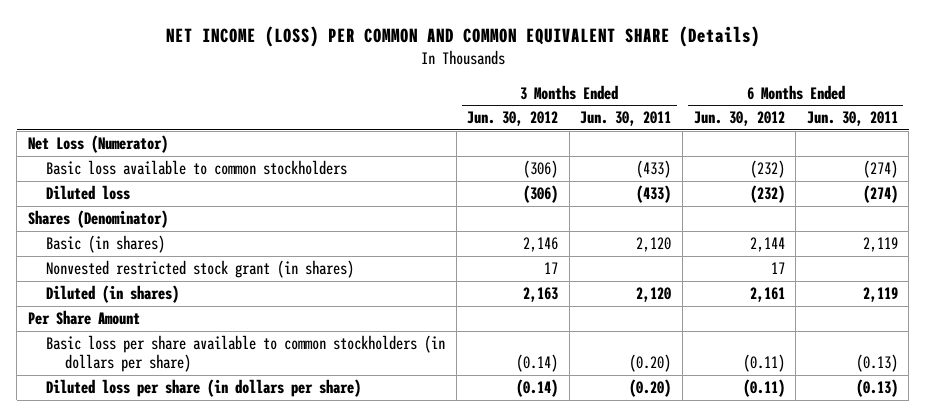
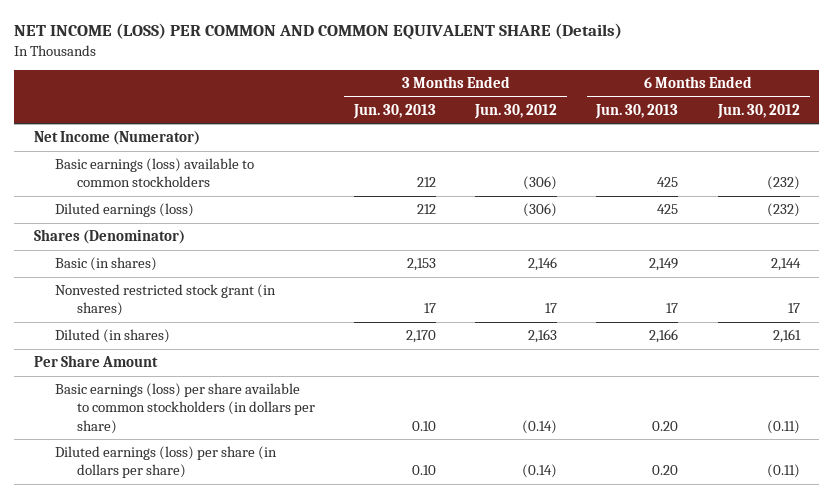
[580,111,672,127] Jun. 30, 2011 -> none
[806,111,898,127] Jun. 30, 2011 -> none
none -> [352,104,436,120] Jun. 30, 2013
none -> [595,104,679,120] Jun. 30, 2013
[27,135,168,154] Net Loss (Numerator) -> [33,131,200,146] Net Income (Numerator)
[46,160,348,176] Basic loss available to common stockholders -> [55,158,255,188] Basic earnings (loss) available to common stockholders
[46,185,131,201] Diluted loss -> [55,203,195,218] Diluted earnings (loss)
[46,335,446,373] Basic loss per share available to common stockholders (in dollars per share) -> [55,383,315,434] Basic earnings (loss) per share available to common stockholders (in dollars per share)
[46,379,362,398] Diluted loss per share (in dollars per share) -> [55,446,278,479] Diluted earnings (loss) per share (in dollars per share)

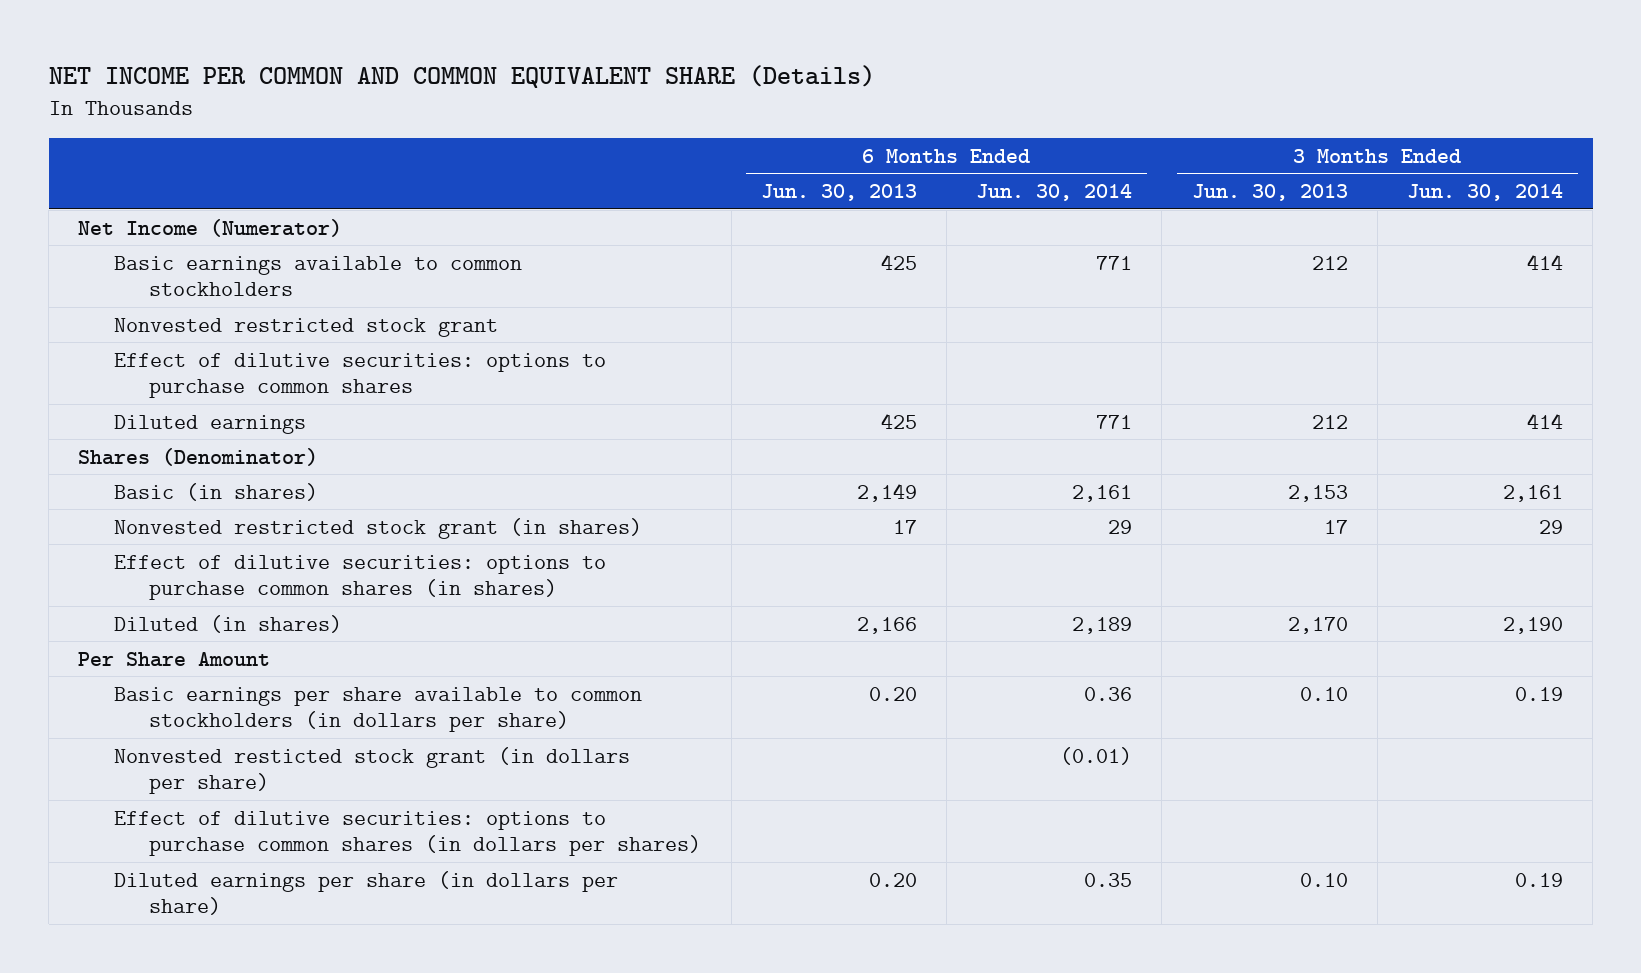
[14,23,623,41] NET INCOME (LOSS) PER COMMON AND COMMON EQUIVALENT SHARE (Details) -> [48,65,875,89] NET INCOME PER COMMON AND COMMON EQUIVALENT SHARE (Details)
[474,104,558,120] Jun. 30, 2012 -> none
[716,104,800,120] Jun. 30, 2012 -> none
none -> [976,183,1133,201] Jun. 30, 2014
none -> [1407,183,1564,201] Jun. 30, 2014
[55,158,255,188] Basic earnings (loss) available to common stockholders -> [113,255,522,297] Basic earnings available to common stockholders
none -> [113,317,498,337] Nonvested restricted stock grant
none -> [113,352,606,399] Effect of dilutive securities: options to purchase common shares
[55,203,195,218] Diluted earnings (loss) -> [113,414,306,434] Diluted earnings
none -> [113,554,606,601] Effect of dilutive securities: options to purchase common shares (in shares)
[55,383,315,434] Basic earnings (loss) per share available to common stockholders (in dollars per share) -> [113,686,642,733] Basic earnings per share available to common stockholders (in dollars per share)
none -> [113,746,630,795] Nonvested resticted stock grant (in dollars per share)
none -> [113,810,702,857] Effect of dilutive securities: options to purchase common shares (in dollars per shares)
[55,446,278,479] Diluted earnings (loss) per share (in dollars per share) -> [113,870,618,916] Diluted earnings per share (in dollars per share)

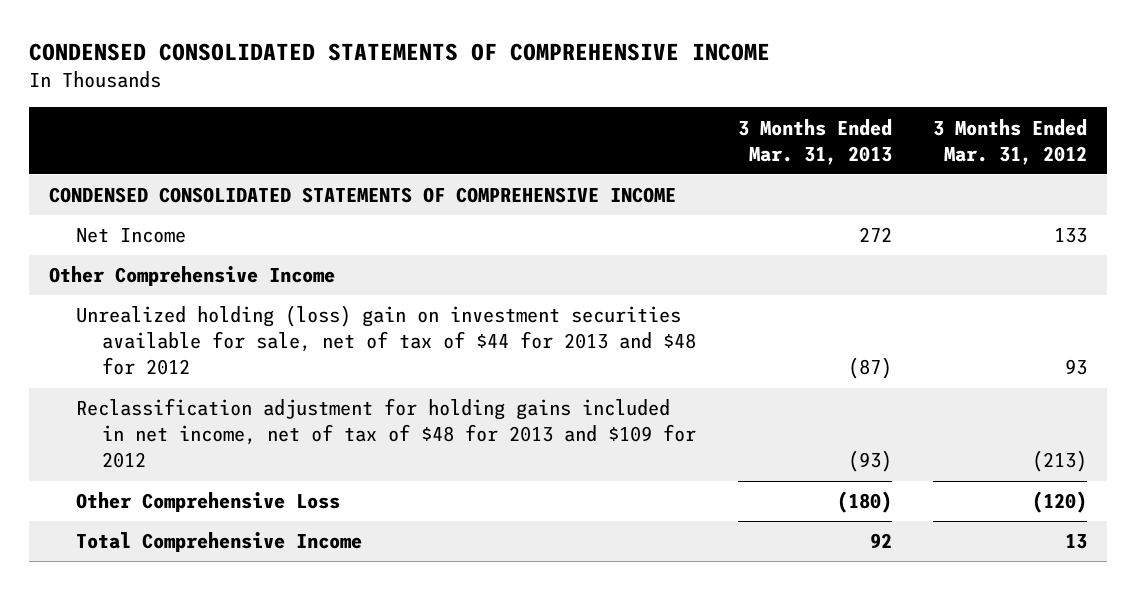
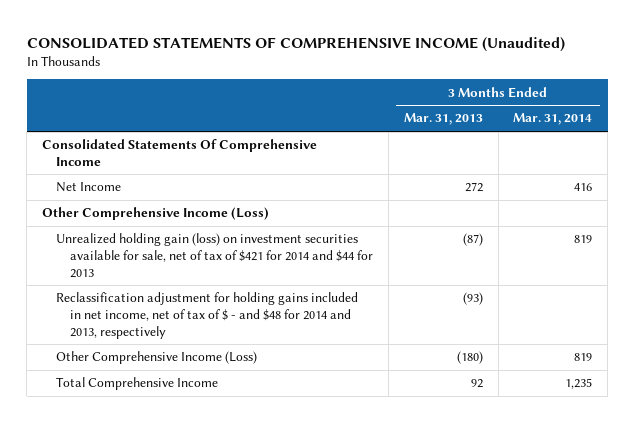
[28,43,770,62] CONDENSED CONSOLIDATED STATEMENTS OF COMPREHENSIVE INCOME -> [26,36,565,52] CONSOLIDATED STATEMENTS OF COMPREHENSIVE INCOME (Unaudited)
[932,118,1087,165] 3 Months Ended Mar. 31, 2012 -> none
none -> [513,113,593,126] Mar. 31, 2014
[49,187,677,204] CONDENSED CONSOLIDATED STATEMENTS OF COMPREHENSIVE INCOME -> [42,139,318,166] Consolidated Statements Of Comprehensive Income
[49,266,336,287] Other Comprehensive Income -> [42,207,270,221] Other Comprehensive Income (Loss)
[75,305,697,376] Unrealized holding (loss) gain on investment securities available for sale, net of tax of $44 for 2013 and $48 for 2012 -> [56,233,373,278] Unrealized holding gain (loss) on investment securities available for sale, net of tax of $421 for 2014 and $44 for 2013
[75,398,697,469] Reclassification adjustment for holding gains included in net income, net of tax of $48 for 2013 and $109 for 2012 -> [56,292,359,339] Reclassification adjustment for holding gains included in net income, net of tax of $ - and $48 for 2014 and 2013, respectively
[75,492,340,513] Other Comprehensive Loss -> [56,351,258,365] Other Comprehensive Income (Loss)

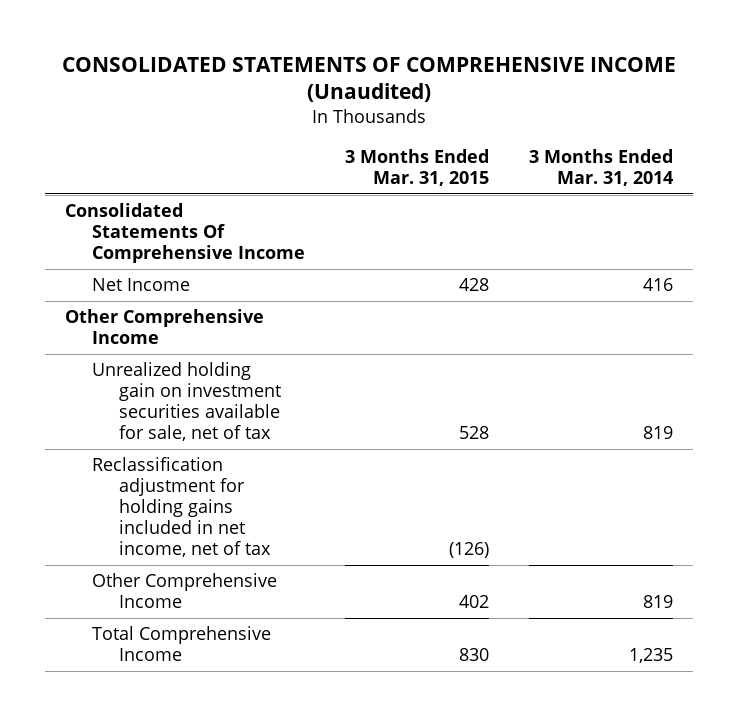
[403,113,483,126] Mar. 31, 2013 -> none
none -> [345,149,490,186] 3 Months Ended Mar. 31, 2015
[42,207,270,221] Other Comprehensive Income (Loss) -> [64,309,264,345] Other Comprehensive Income
[56,233,373,278] Unrealized holding gain (loss) on investment securities available for sale, net of tax of $421 for 2014 and $44 for 2013 -> [91,362,282,442] Unrealized holding gain on investment securities available for sale, net of tax
[56,292,359,339] Reclassification adjustment for holding gains included in net income, net of tax of $ - and $48 for 2014 and 2013, respectively -> [91,457,272,558] Reclassification adjustment for holding gains included in net income, net of tax
[56,351,258,365] Other Comprehensive Income (Loss) -> [91,573,277,609] Other Comprehensive Income

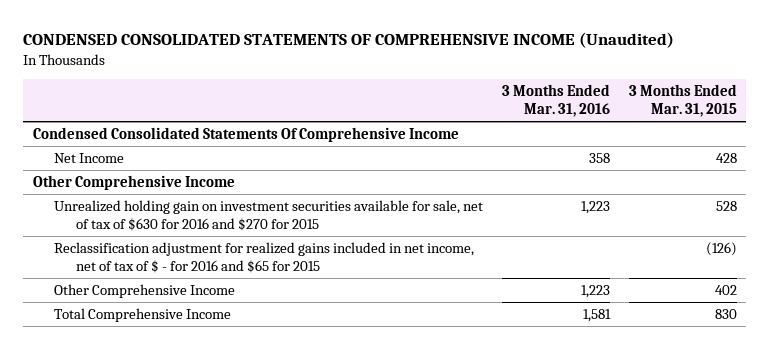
[61,56,676,103] CONSOLIDATED STATEMENTS OF COMPREHENSIVE INCOME (Unaudited) -> [23,32,675,49] CONDENSED CONSOLIDATED STATEMENTS OF COMPREHENSIVE INCOME (Unaudited)
[529,149,674,186] 3 Months Ended Mar. 31, 2014 -> none
none -> [502,83,611,117] 3 Months Ended Mar. 31, 2016
[64,203,305,264] Consolidated Statements Of Comprehensive Income -> [32,126,459,142] Condensed Consolidated Statements Of Comprehensive Income
[91,362,282,442] Unrealized holding gain on investment securities available for sale, net of tax -> [54,199,484,231] Unrealized holding gain on investment securities available for sale, net of tax of $630 for 2016 and $270 for 2015
[91,457,272,558] Reclassification adjustment for holding gains included in net income, net of tax -> [54,241,475,273] Reclassification adjustment for realized gains included in net income, net of tax of $ - for 2016 and $65 for 2015

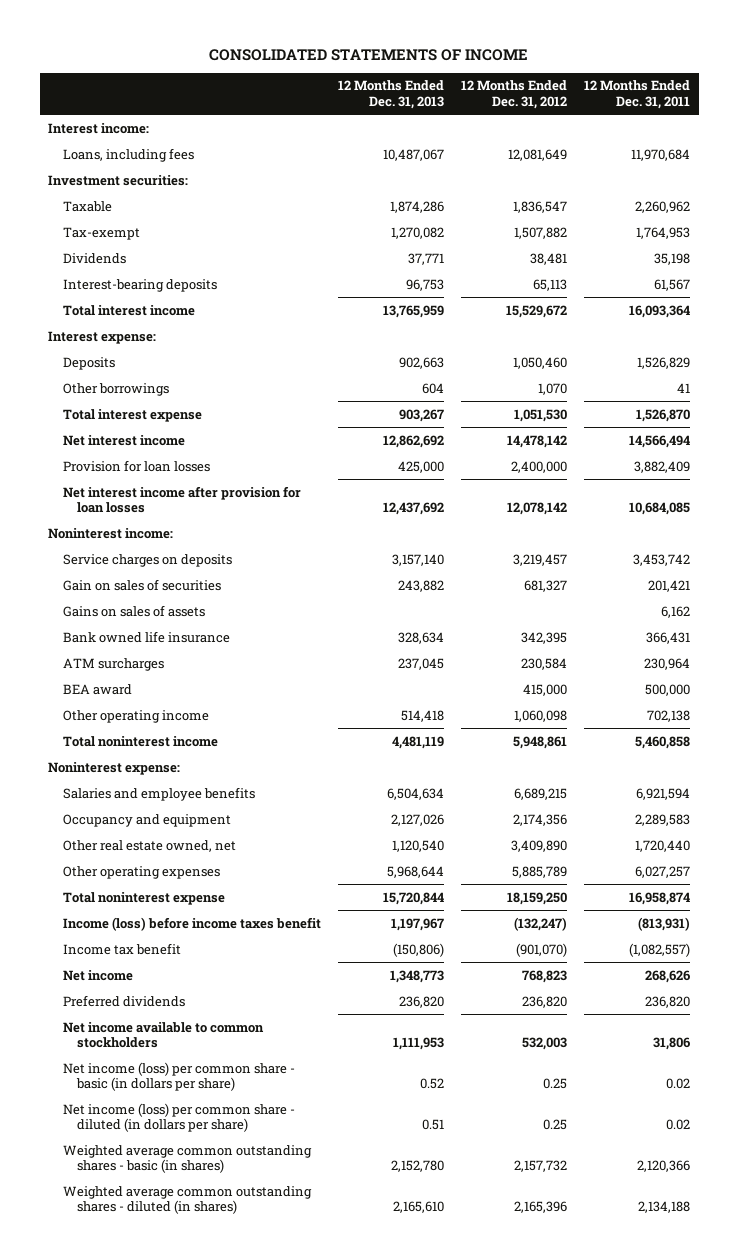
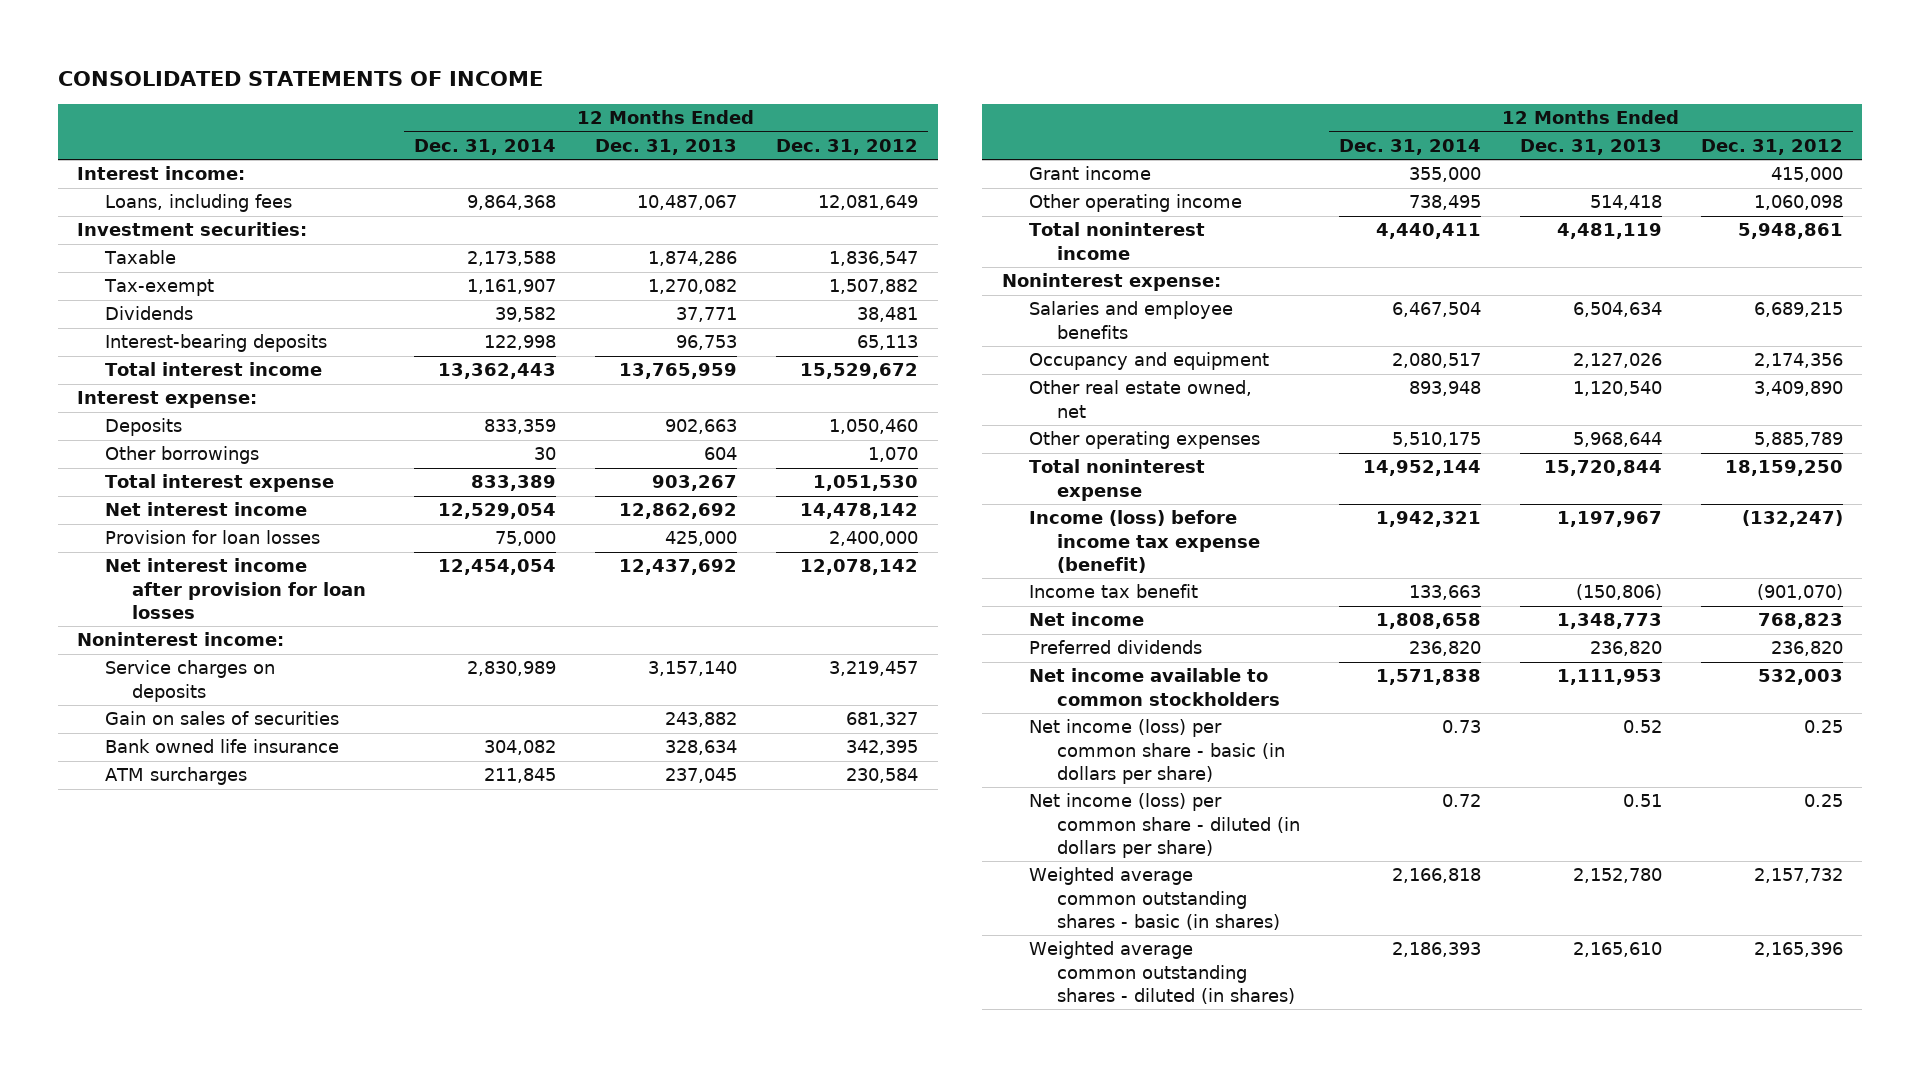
[584,80,691,110] 12 Months Ended Dec. 31, 2011 -> none
none -> [414,138,557,155] Dec. 31, 2014
[62,604,205,617] Gains on sales of assets -> none
[62,683,132,695] BEA award -> [1029,166,1152,181] Grant income
[62,916,321,931] Income (loss) before income taxes benefit -> [1029,510,1260,573] Income (loss) before income tax expense (benefit)

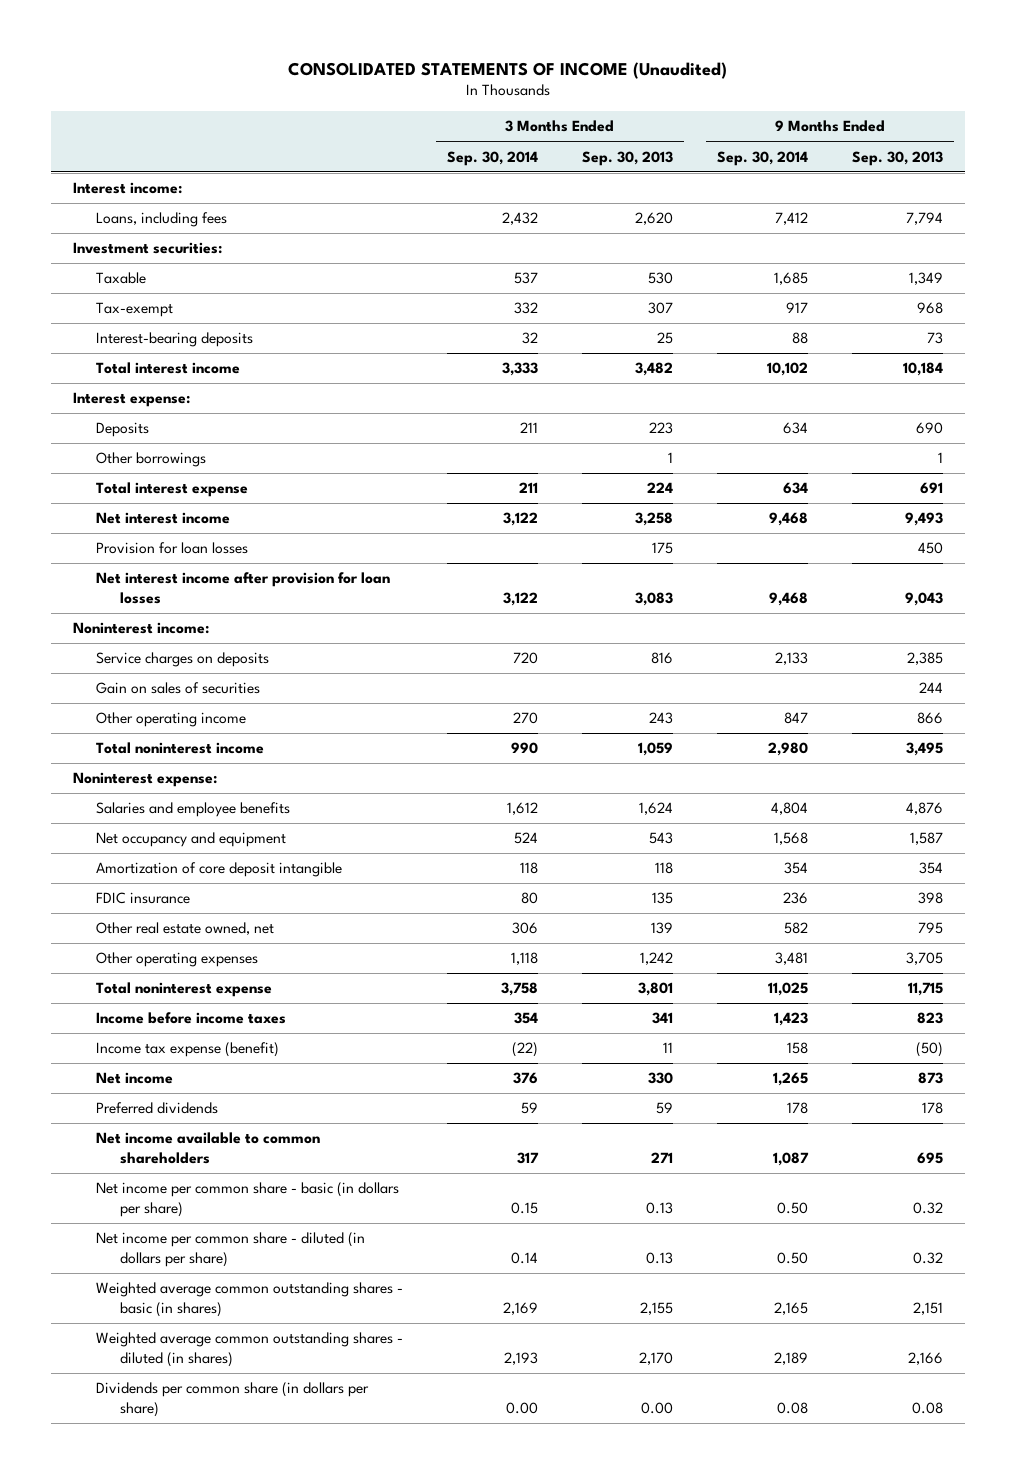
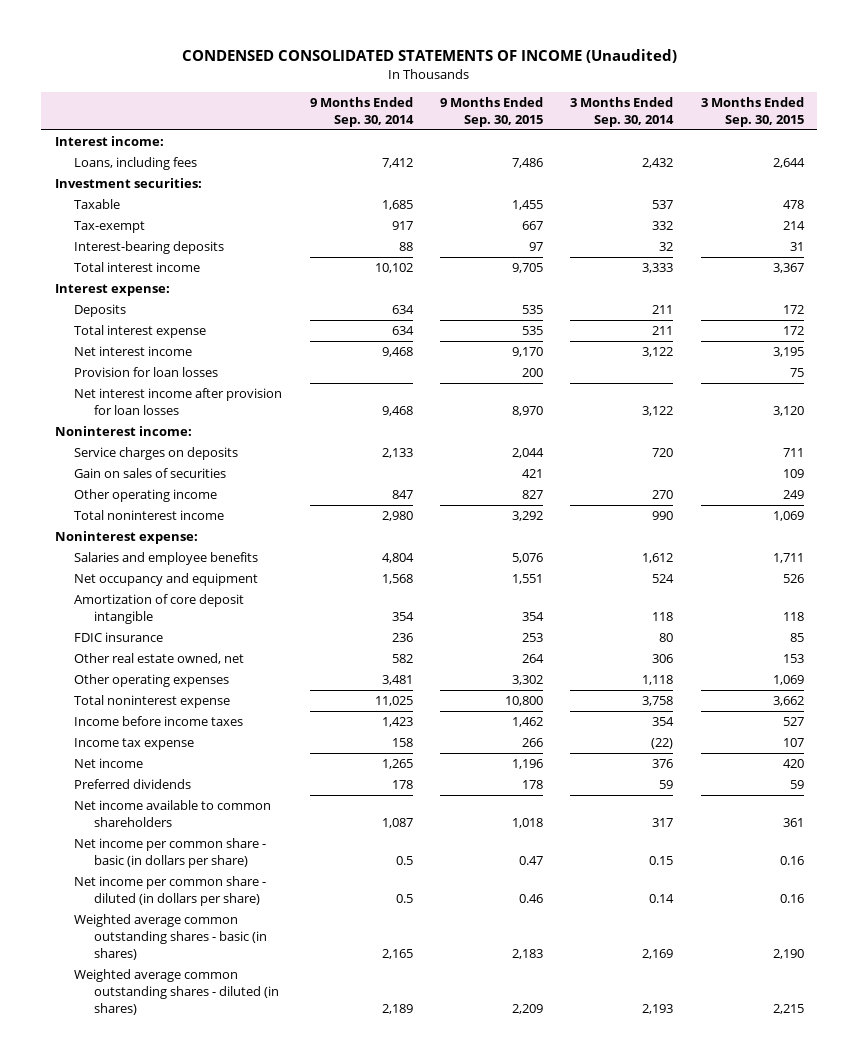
[287,61,727,79] CONSOLIDATED STATEMENTS OF INCOME (Unaudited) -> [182,49,678,64] CONDENSED CONSOLIDATED STATEMENTS OF INCOME (Unaudited)
[582,150,674,166] Sep. 30, 2013 -> none
[852,150,944,166] Sep. 30, 2013 -> none
none -> [439,96,543,127] 9 Months Ended Sep. 30, 2015
none -> [700,96,804,127] 3 Months Ended Sep. 30, 2015
[96,452,207,468] Other borrowings -> none
[96,1042,280,1058] Income tax expense (benefit) -> [74,738,195,751] Income tax expense
[777,1201,809,1214] 0.50 -> [395,855,413,865] 0.5
[777,1251,809,1264] 0.50 -> [395,893,413,903] 0.5
[96,1382,370,1417] Dividends per common share (in dollars per share) -> none

